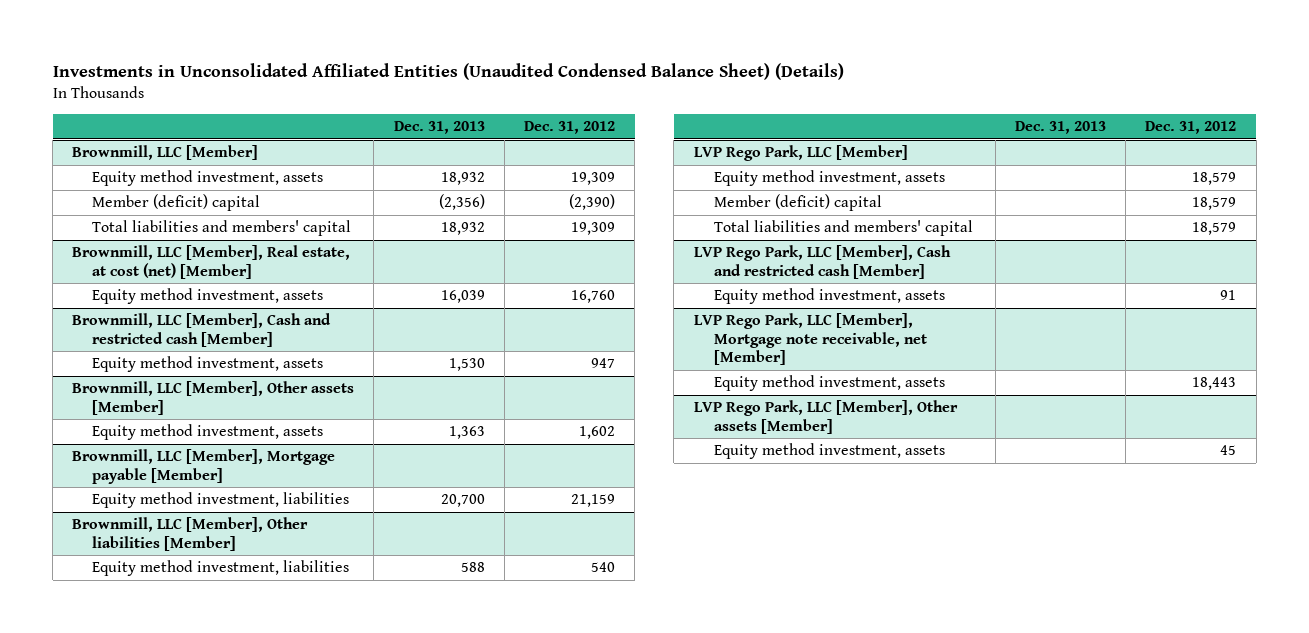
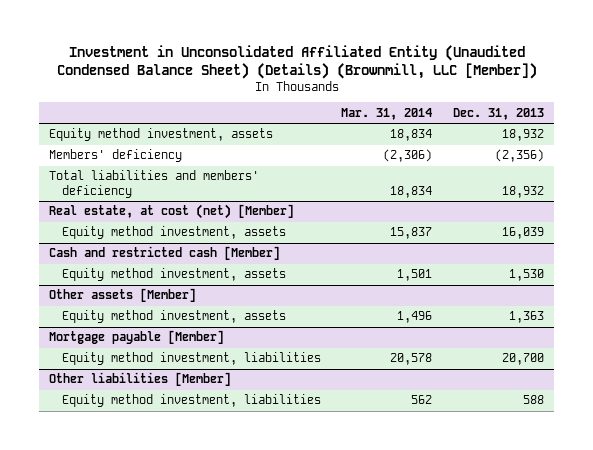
[52,62,844,80] Investments in Unconsolidated Affiliated Entities (Unaudited Condensed Balance Sheet) (Details) -> [56,45,537,80] Investment in Unconsolidated Affiliated Entity (Unaudited Condensed Balance Sheet) (Details) (Brownmill, LLC [Member])
[523,121,615,135] Dec. 31, 2012 -> none
none -> [341,107,433,120] Mar. 31, 2014
[72,145,259,161] Brownmill, LLC [Member] -> none
[92,194,261,212] Member (deficit) capital -> [49,149,183,163] Members' deficiency
[92,220,352,237] Total liabilities and members' capital -> [49,170,260,198] Total liabilities and members' deficiency
[72,245,351,279] Brownmill, LLC [Member], Real estate, at cost (net) [Member] -> [49,204,295,220] Real estate, at cost (net) [Member]
[72,313,332,347] Brownmill, LLC [Member], Cash and restricted cash [Member] -> [49,246,281,261] Cash and restricted cash [Member]
[72,381,355,415] Brownmill, LLC [Member], Other assets [Member] -> [49,288,197,303] Other assets [Member]
[72,449,336,484] Brownmill, LLC [Member], Mortgage payable [Member] -> [49,330,225,345] Mortgage payable [Member]
[72,517,309,551] Brownmill, LLC [Member], Other liabilities [Member] -> [49,372,232,387] Other liabilities [Member]
[693,145,908,162] LVP Rego Park, LLC [Member] -> none
[713,170,945,187] Equity method investment, assets -> none
[713,194,882,212] Member (deficit) capital -> none
[713,220,973,237] Total liabilities and members' capital -> none
[693,245,951,279] LVP Rego Park, LLC [Member], Cash and restricted cash [Member] -> none
[713,288,945,305] Equity method investment, assets -> none
[693,313,927,366] LVP Rego Park, LLC [Member], Mortgage note receivable, net [Member] -> none
[713,375,945,392] Equity method investment, assets -> none
[693,400,958,434] LVP Rego Park, LLC [Member], Other assets [Member] -> none
[713,443,945,460] Equity method investment, assets -> none

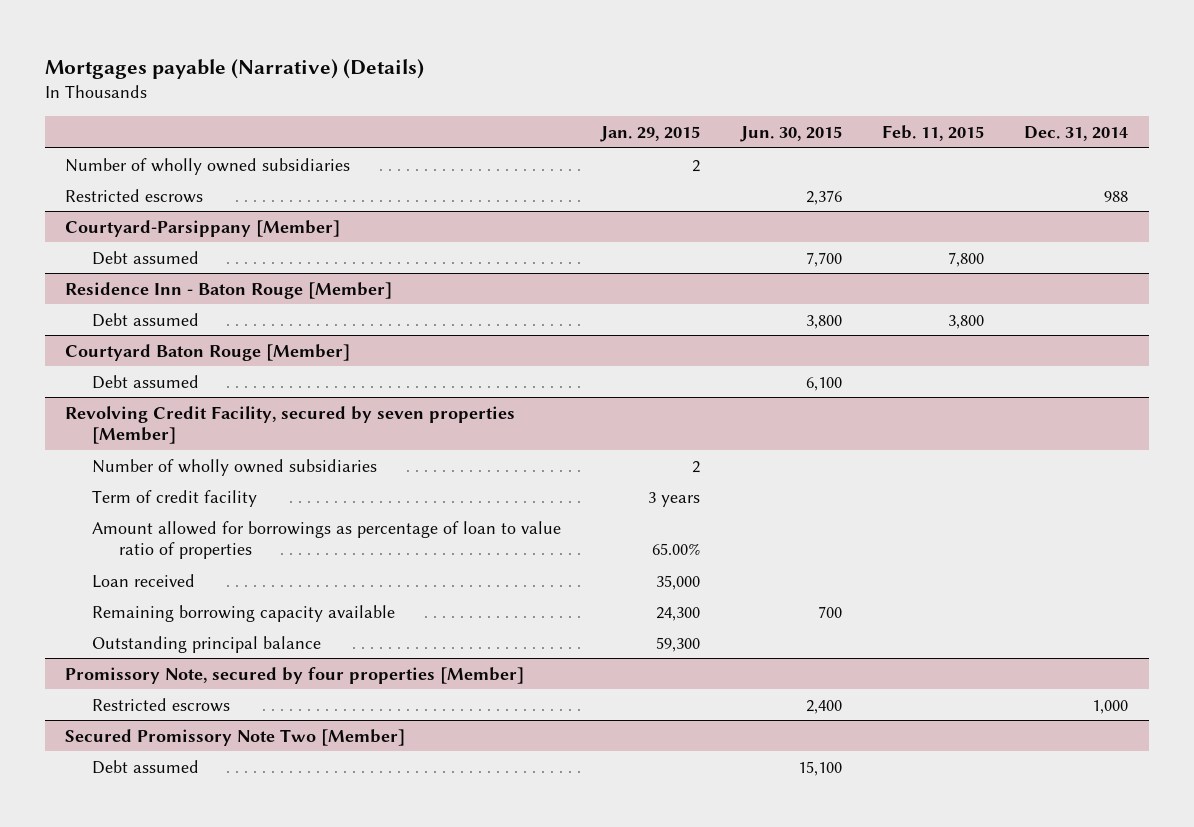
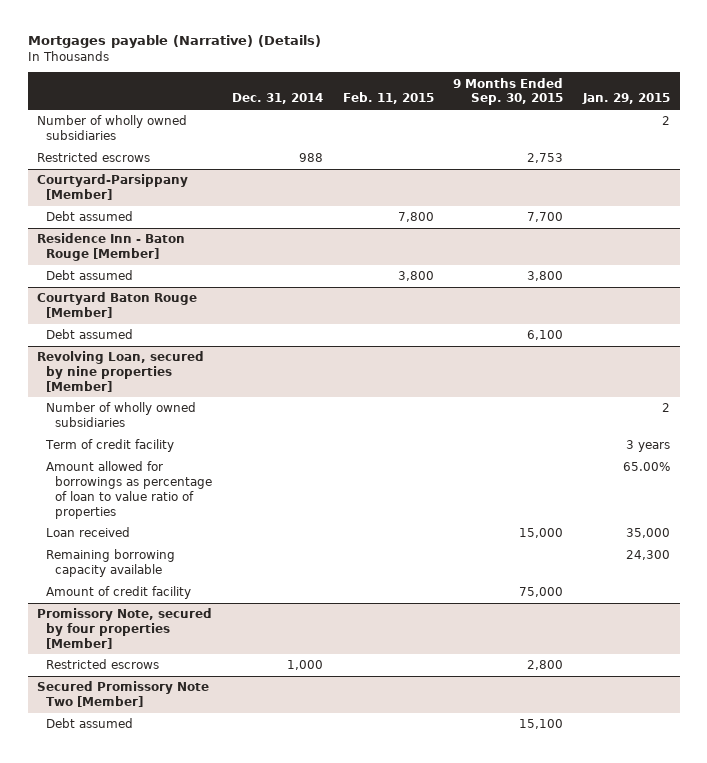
[739,125,842,142] Jun. 30, 2015 -> none
none -> [453,77,564,106] 9 Months Ended Sep. 30, 2015
[65,405,516,445] Revolving Credit Facility, secured by seven properties [Member] -> [37,351,205,392] Revolving Loan, secured by nine properties [Member]
[92,635,322,653] Outstanding principal balance -> none
none -> [46,586,192,600] Amount of credit facility

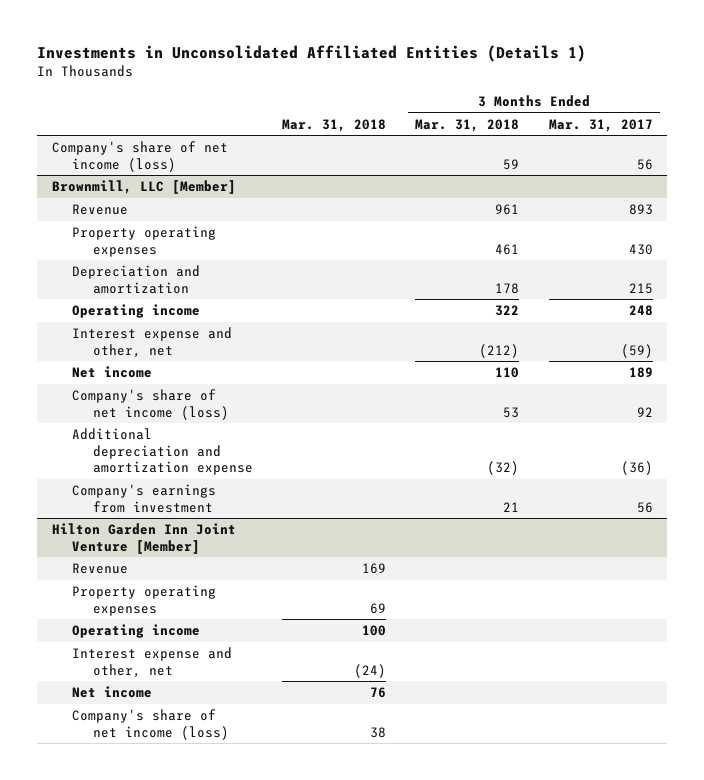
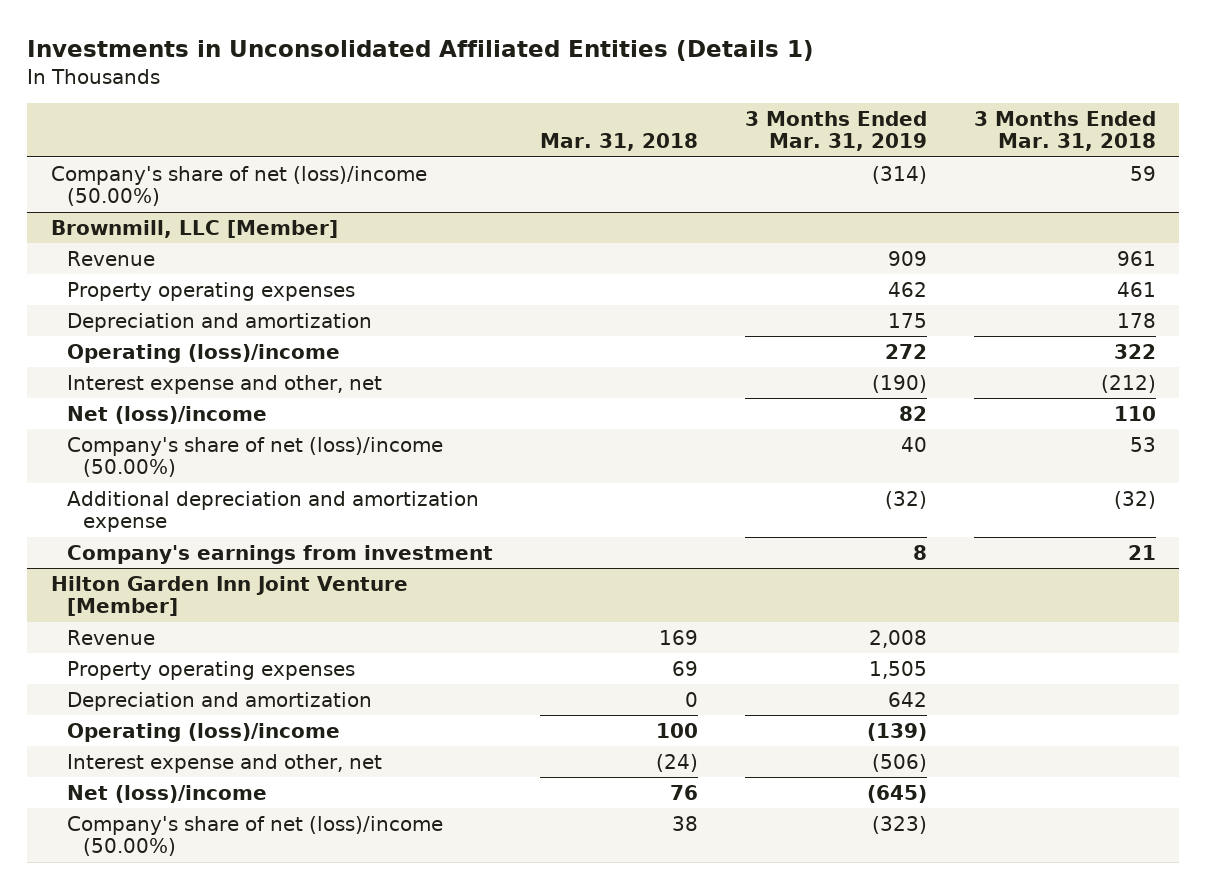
[548,118,653,132] Mar. 31, 2017 -> none
none -> [744,110,927,152] 3 Months Ended Mar. 31, 2019
[51,141,228,172] Company's share of net income (loss) -> [50,165,427,207] Company's share of net (loss)/income (50.00%)
[72,304,201,319] Operating income -> [66,343,340,363] Operating (loss)/income
[72,366,153,379] Net income -> [66,405,267,424] Net (loss)/income
[72,389,229,420] Company's share of net income (loss) -> [66,436,443,478] Company's share of net (loss)/income (50.00%)
none -> [66,691,372,711] Depreciation and amortization
[72,624,201,639] Operating income -> [66,722,340,742] Operating (loss)/income
[72,686,153,699] Net income -> [66,784,267,803] Net (loss)/income
[72,709,229,740] Company's share of net income (loss) -> [66,815,443,857] Company's share of net (loss)/income (50.00%)

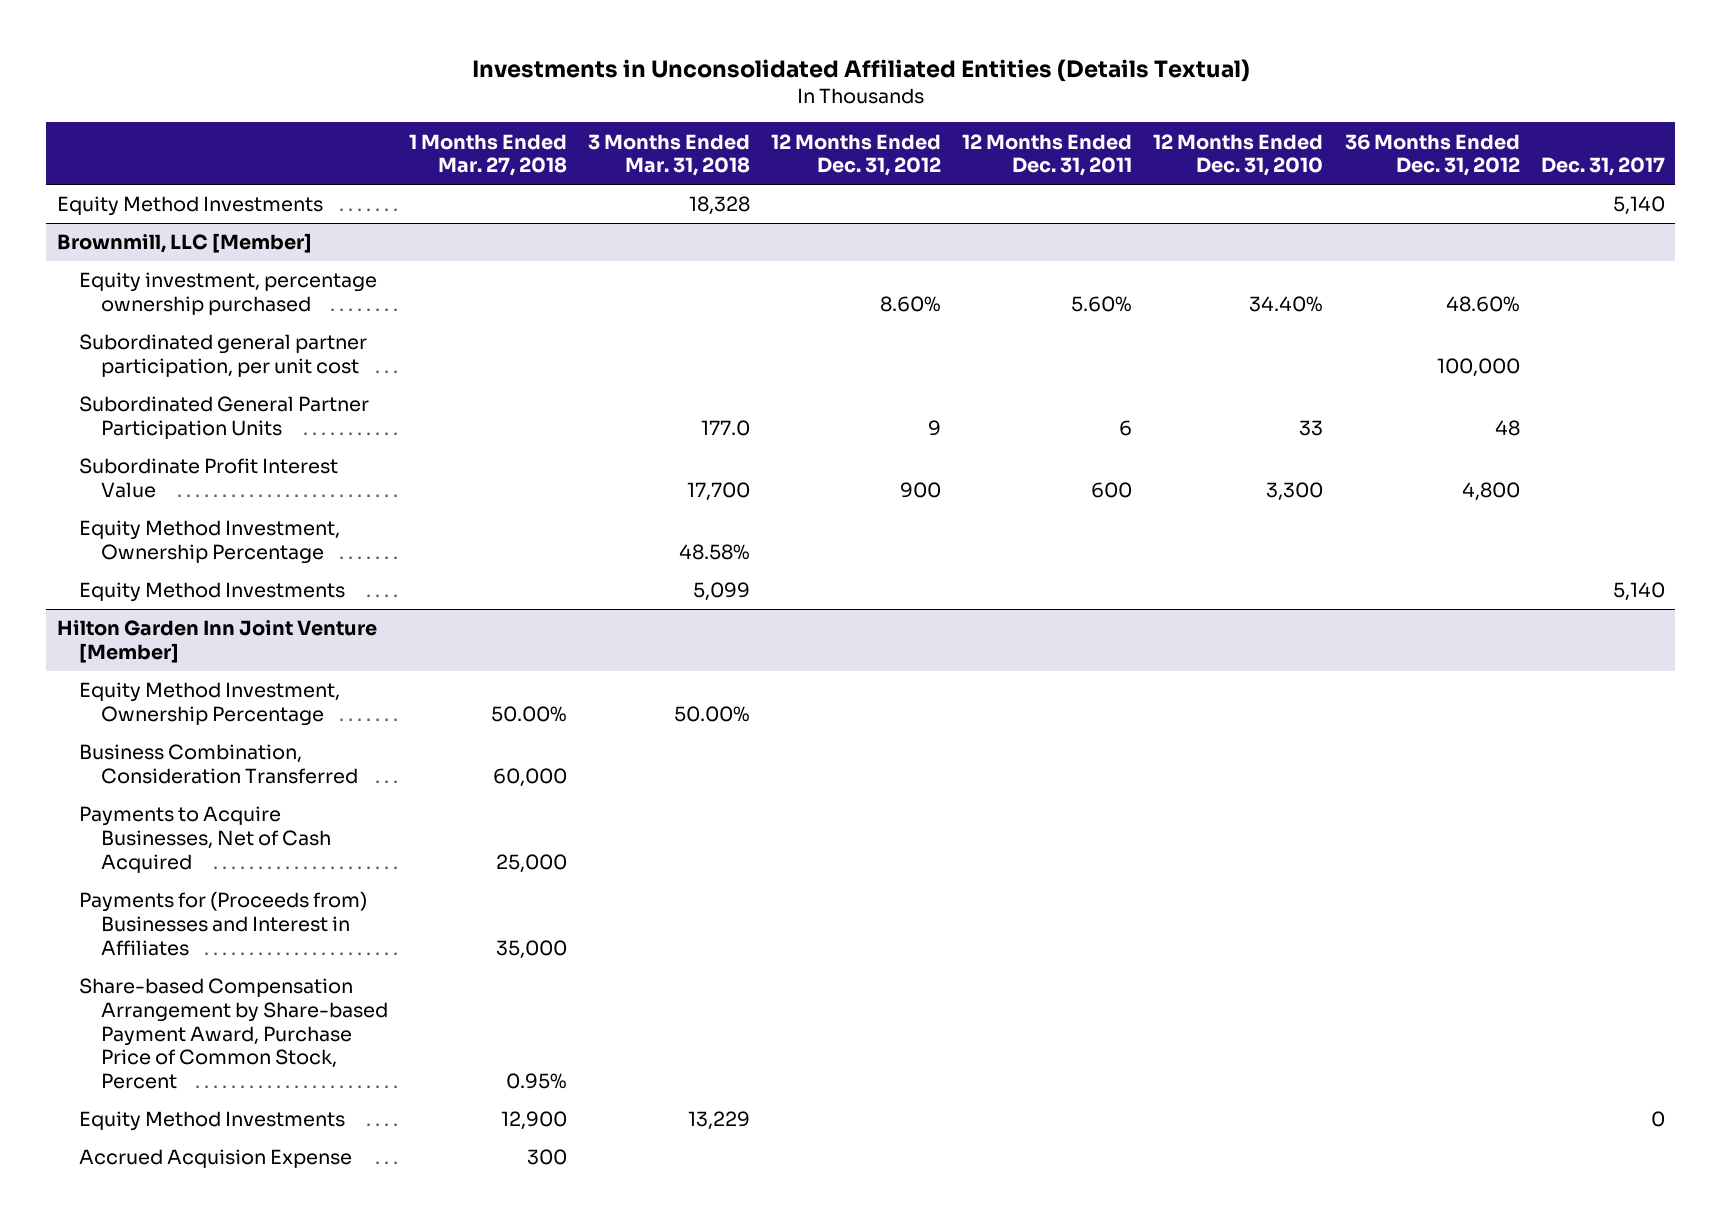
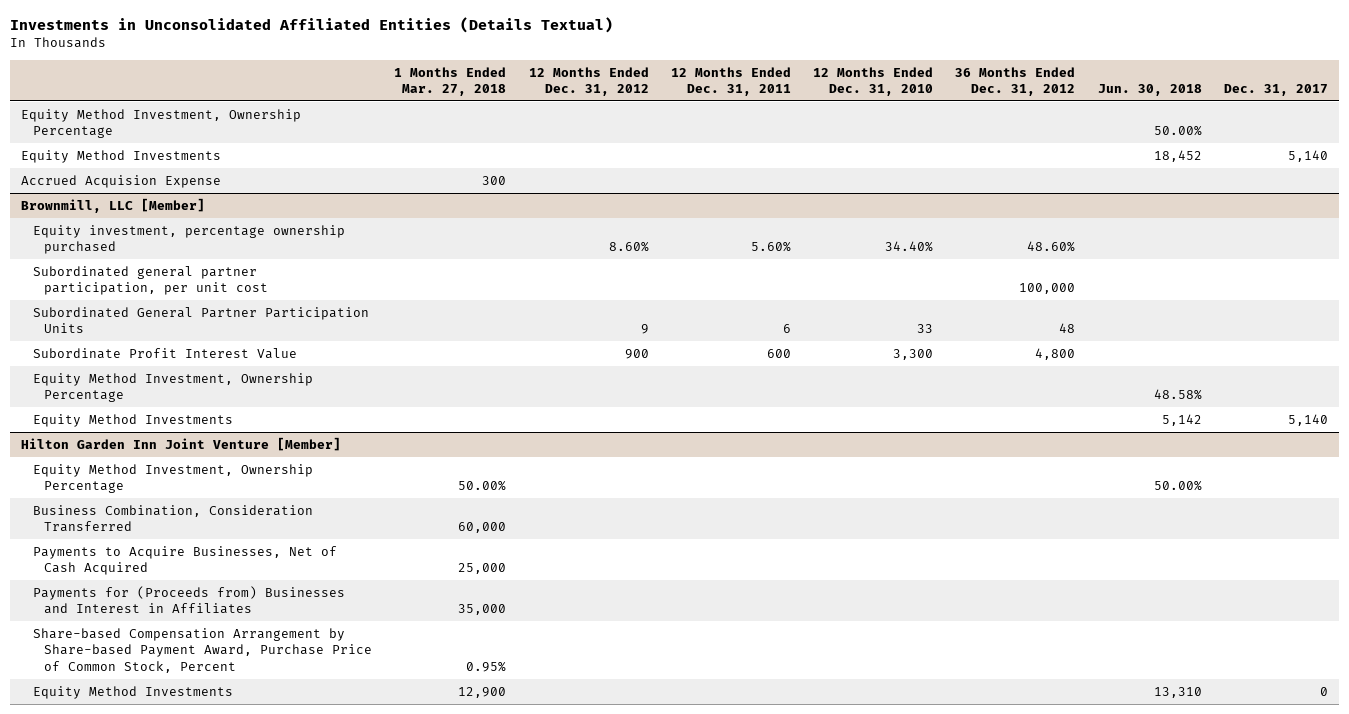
[587,133,750,177] 3 Months Ended Mar. 31, 2018 -> none
none -> [1097,83,1202,96] Jun. 30, 2018
none -> [21,108,302,139] Equity Method Investment, Ownership Percentage
none -> [21,174,222,188] Accrued Acquision Expense
[78,1149,352,1169] Accrued Acquision Expense -> none

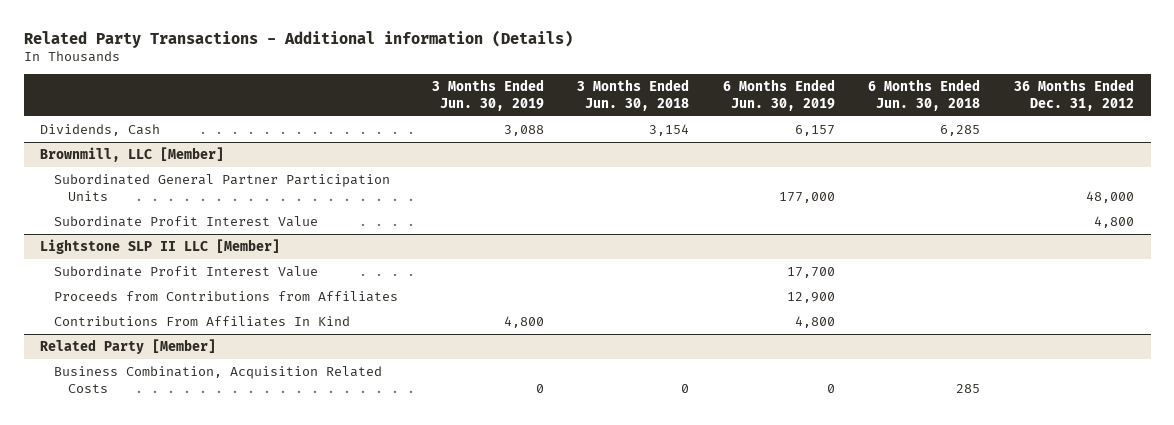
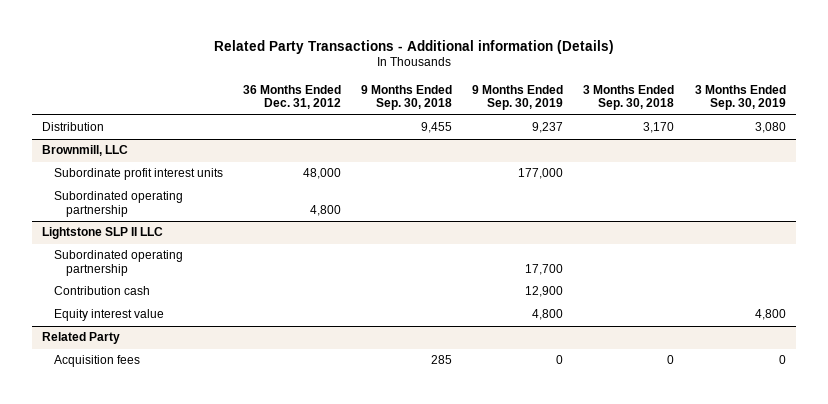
[431,79,544,111] 3 Months Ended Jun. 30, 2019 -> none
[577,79,690,111] 3 Months Ended Jun. 30, 2018 -> none
[722,79,835,111] 6 Months Ended Jun. 30, 2019 -> none
[868,79,981,111] 6 Months Ended Jun. 30, 2018 -> none
none -> [361,84,453,111] 9 Months Ended Sep. 30, 2018
none -> [472,84,564,111] 9 Months Ended Sep. 30, 2019
none -> [583,84,675,111] 3 Months Ended Sep. 30, 2018
none -> [694,84,786,111] 3 Months Ended Sep. 30, 2019
[40,124,161,137] Dividends, Cash -> [42,122,105,132] Distribution
[40,147,225,163] Brownmill, LLC [Member] -> [42,145,129,157] Brownmill, LLC
[54,174,391,201] Subordinated General Partner Participation Units -> [53,168,223,181] Subordinate profit interest units
[54,216,319,228] Subordinate Profit Interest Value -> [53,191,183,218] Subordinated operating partnership
[40,239,281,255] Lightstone SLP II LLC [Member] -> [42,227,164,240] Lightstone SLP II LLC
[54,266,319,278] Subordinate Profit Interest Value -> [53,250,183,277] Subordinated operating partnership
[54,291,399,303] Proceeds from Contributions from Affiliates -> [53,286,150,296] Contribution cash
[54,316,351,328] Contributions From Affiliates In Kind -> [53,309,164,322] Equity interest value
[40,339,217,355] Related Party [Member] -> [42,332,121,345] Related Party
[54,366,383,393] Business Combination, Acquisition Related Costs -> [53,355,140,368] Acquisition fees

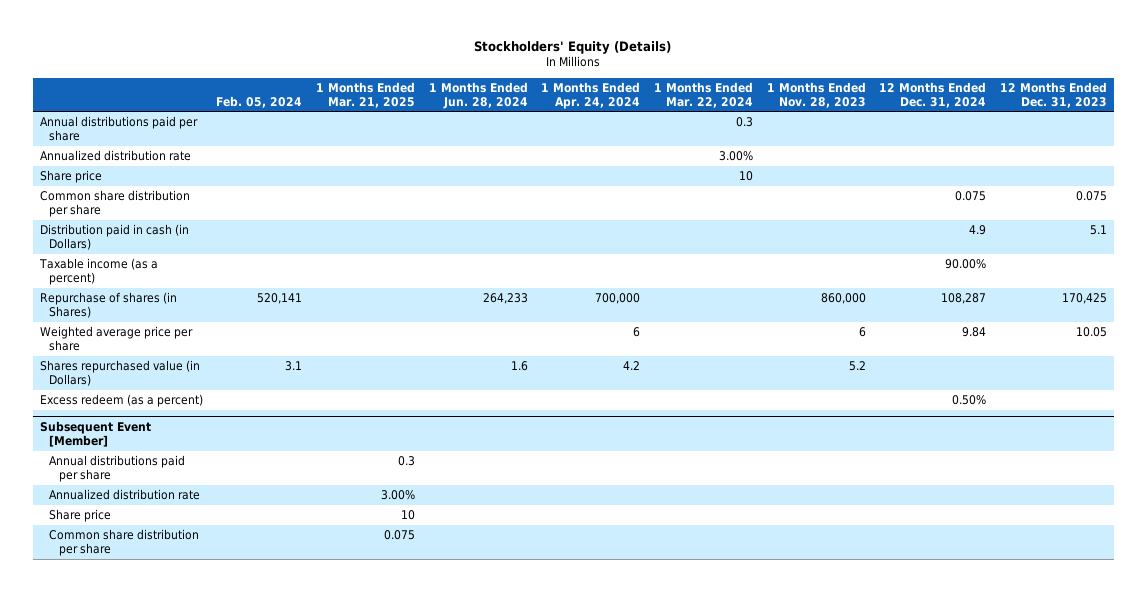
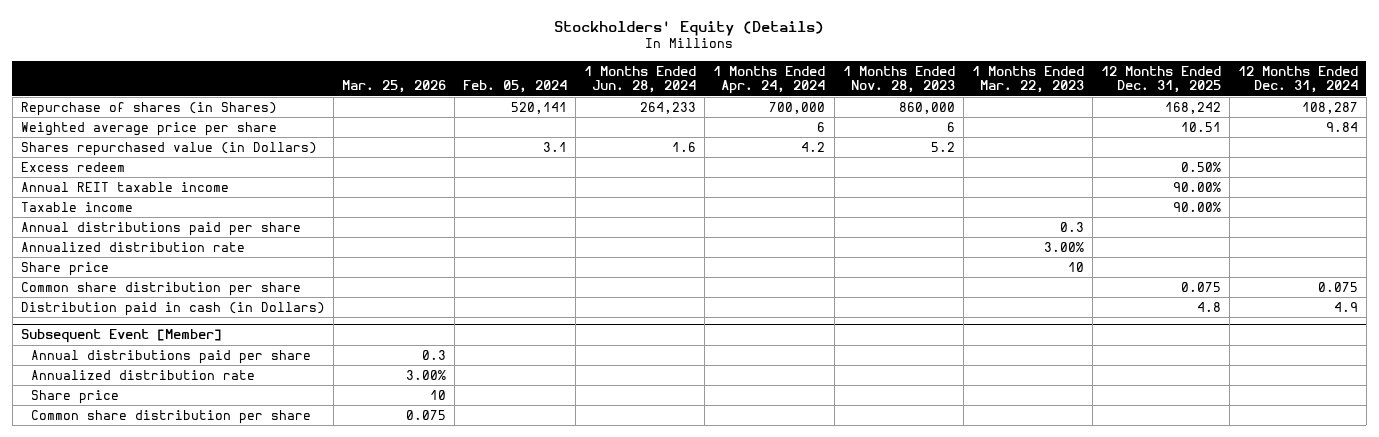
[315,81,415,108] 1 Months Ended Mar. 21, 2025 -> none
[653,81,753,108] 1 Months Ended Mar. 22, 2024 -> none
[999,81,1107,108] 12 Months Ended Dec. 31, 2023 -> none
none -> [342,80,447,94] Mar. 25, 2026
none -> [971,65,1084,94] 1 Months Ended Mar. 22, 2023
none -> [1100,65,1221,94] 12 Months Ended Dec. 31, 2025
[39,292,177,319] Repurchase of shares (in Shares) -> [21,101,278,116] Repurchase of shares (in Shares)
[39,326,193,352] Weighted average price per share -> [21,121,278,136] Weighted average price per share
[39,360,200,387] Shares repurchased value (in Dollars) -> [21,141,318,156] Shares repurchased value (in Dollars)
none -> [21,161,126,172] Excess redeem
none -> [21,181,230,192] Annual REIT taxable income
none -> [21,201,134,212] Taxable income
[38,258,158,286] Taxable income (as a percent) -> none
[39,394,203,408] Excess redeem (as a percent) -> none

